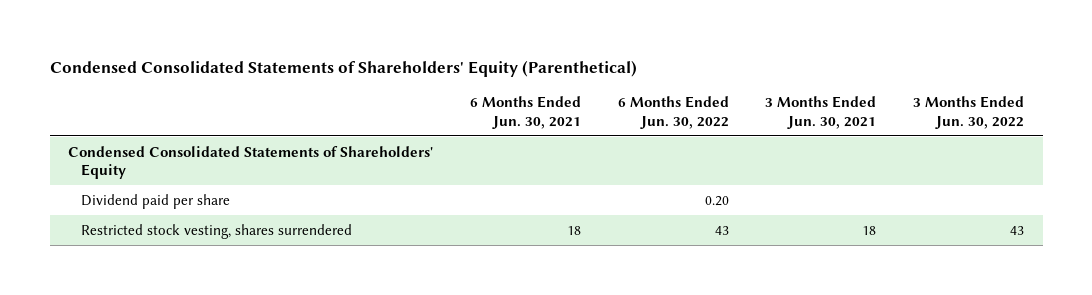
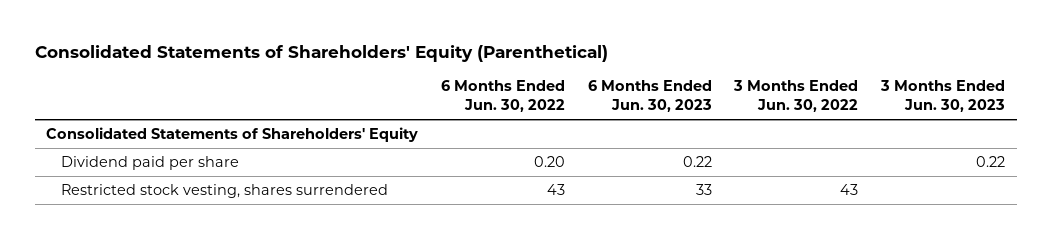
[49,59,637,77] Condensed Consolidated Statements of Shareholders' Equity (Parenthetical) -> [34,44,608,62] Consolidated Statements of Shareholders' Equity (Parenthetical)
[469,96,581,129] 6 Months Ended Jun. 30, 2021 -> none
[765,96,877,129] 3 Months Ended Jun. 30, 2021 -> none
none -> [587,80,712,113] 6 Months Ended Jun. 30, 2023
none -> [880,80,1006,113] 3 Months Ended Jun. 30, 2023
[68,145,434,180] Condensed Consolidated Statements of Shareholders' Equity -> [46,127,419,143] Consolidated Statements of Shareholders' Equity

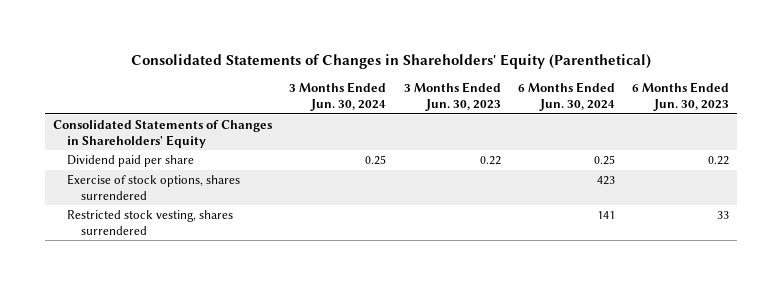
[34,44,608,62] Consolidated Statements of Shareholders' Equity (Parenthetical) -> [131,54,652,70] Consolidated Statements of Changes in Shareholders' Equity (Parenthetical)
[440,80,565,113] 6 Months Ended Jun. 30, 2022 -> none
[733,80,859,113] 3 Months Ended Jun. 30, 2022 -> none
none -> [289,82,387,112] 3 Months Ended Jun. 30, 2024
none -> [517,82,615,112] 6 Months Ended Jun. 30, 2024
[46,127,419,143] Consolidated Statements of Shareholders' Equity -> [53,120,273,148] Consolidated Statements of Changes in Shareholders' Equity
none -> [67,174,241,200] Exercise of stock options, shares surrendered

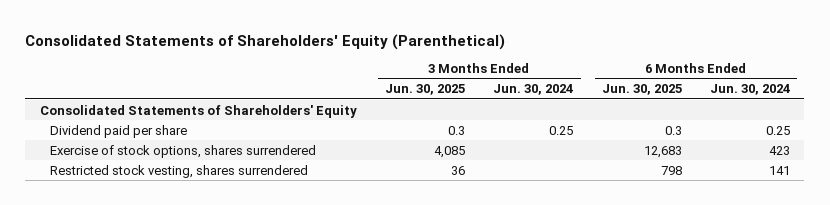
[131,54,652,70] Consolidated Statements of Changes in Shareholders' Equity (Parenthetical) -> [25,33,506,50] Consolidated Statements of Shareholders' Equity (Parenthetical)
[403,82,501,112] 3 Months Ended Jun. 30, 2023 -> none
[631,82,729,112] 6 Months Ended Jun. 30, 2023 -> none
none -> [385,84,466,96] Jun. 30, 2025
none -> [601,84,682,96] Jun. 30, 2025
[53,120,273,148] Consolidated Statements of Changes in Shareholders' Equity -> [39,104,357,118] Consolidated Statements of Shareholders' Equity

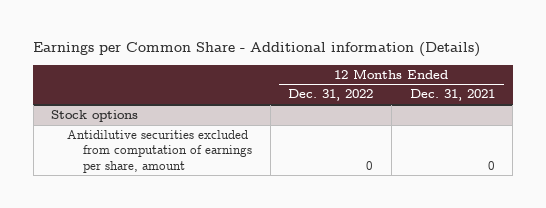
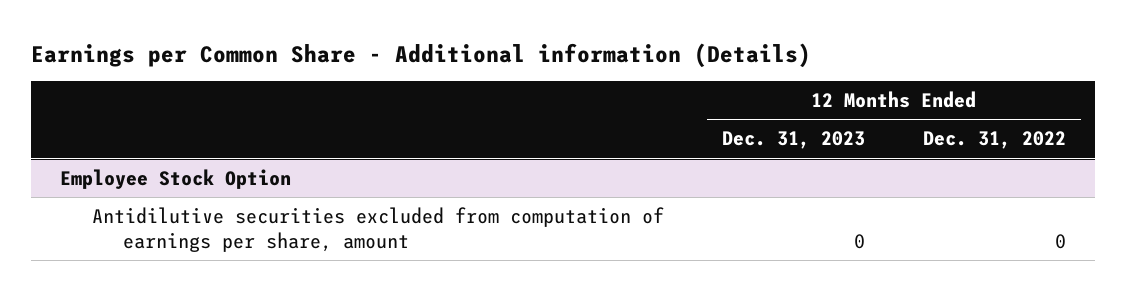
[409,89,495,102] Dec. 31, 2021 -> none
none -> [721,131,865,150] Dec. 31, 2023
[51,110,139,123] Stock options -> [60,168,292,189] Employee Stock Option

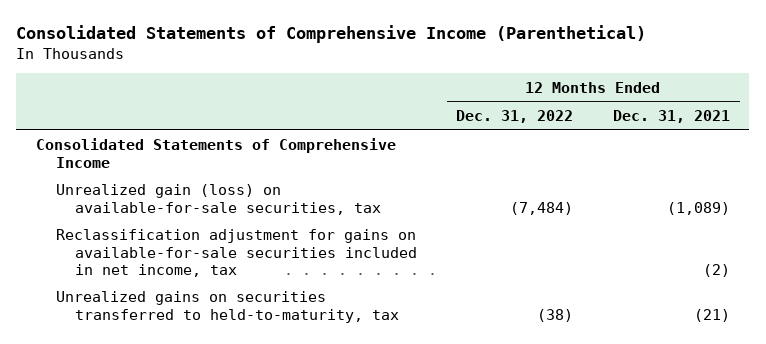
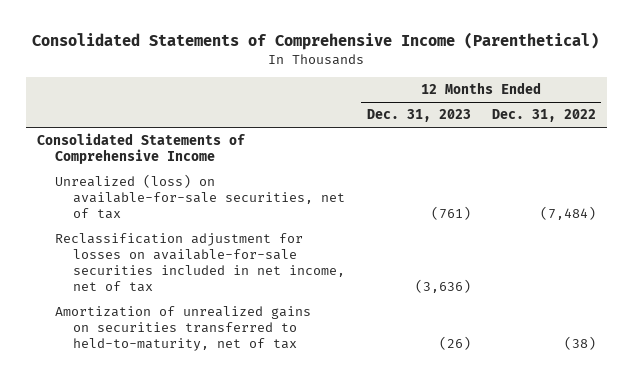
[612,109,730,123] Dec. 31, 2021 -> none
none -> [366,109,471,123] Dec. 31, 2023
[55,184,382,215] Unrealized gain (loss) on available-for-sale securities, tax -> [54,174,346,220] Unrealized (loss) on available-for-sale securities, net of tax
[55,229,418,277] Reclassification adjustment for gains on available-for-sale securities included in net income, tax -> [54,233,346,293] Reclassification adjustment for losses on available-for-sale securities included in net income, net of tax
[55,291,400,323] Unrealized gains on securities transferred to held-to-maturity, tax -> [54,306,311,352] Amortization of unrealized gains on securities transferred to held-to-maturity, net of tax

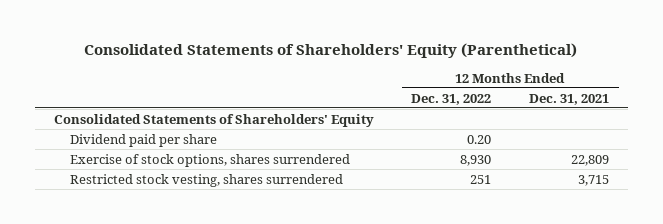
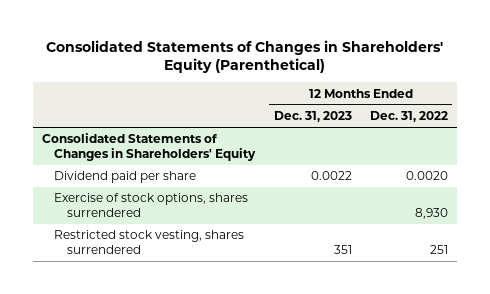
[84,42,578,58] Consolidated Statements of Shareholders' Equity (Parenthetical) -> [45,39,443,74] Consolidated Statements of Changes in Shareholders' Equity (Parenthetical)
[529,93,610,105] Dec. 31, 2021 -> none
none -> [273,111,352,123] Dec. 31, 2023
[53,113,374,127] Consolidated Statements of Shareholders' Equity -> [42,133,257,162] Consolidated Statements of Changes in Shareholders' Equity
[467,134,492,144] 0.20 -> [405,171,448,181] 0.0020

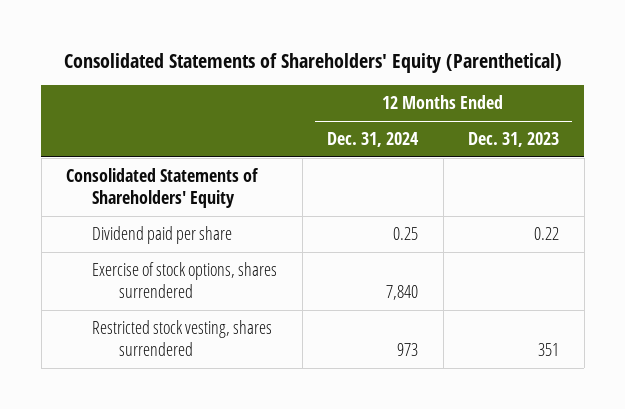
[45,39,443,74] Consolidated Statements of Changes in Shareholders' Equity (Parenthetical) -> [63,52,562,73] Consolidated Statements of Shareholders' Equity (Parenthetical)
[369,111,448,123] Dec. 31, 2022 -> none
none -> [327,132,420,148] Dec. 31, 2024
[42,133,257,162] Consolidated Statements of Changes in Shareholders' Equity -> [66,168,260,209] Consolidated Statements of Shareholders' Equity
[310,171,352,181] 0.0022 -> [534,227,560,241] 0.22

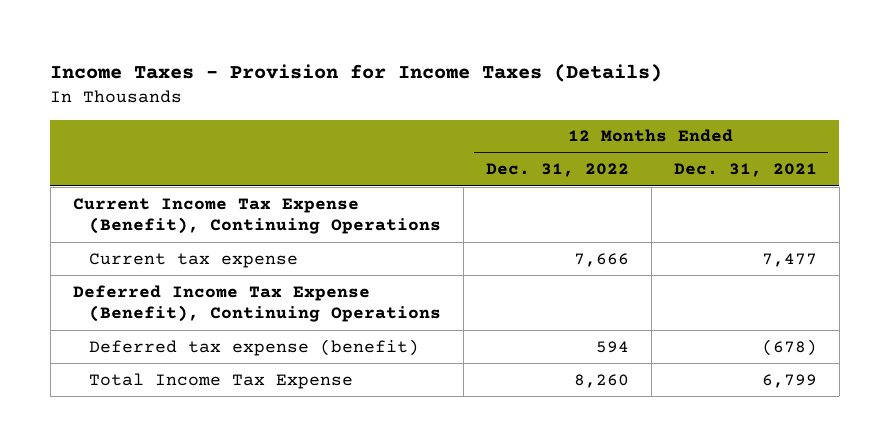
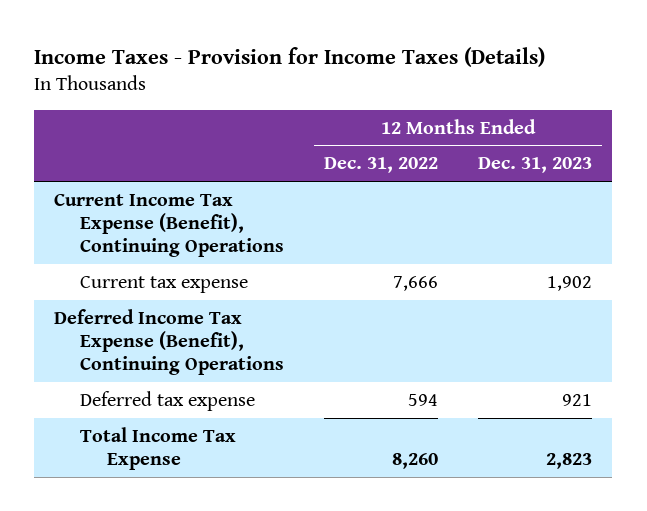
[673,163,817,178] Dec. 31, 2021 -> none
none -> [478,157,593,174] Dec. 31, 2023
[88,338,419,356] Deferred tax expense (benefit) -> [80,390,256,411] Deferred tax expense

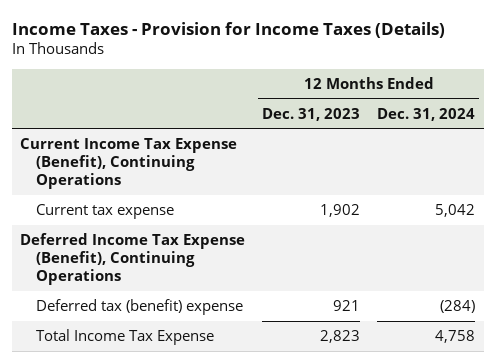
[324,157,439,174] Dec. 31, 2022 -> none
none -> [377,107,476,121] Dec. 31, 2024
[80,390,256,411] Deferred tax expense -> [35,298,243,315] Deferred tax (benefit) expense

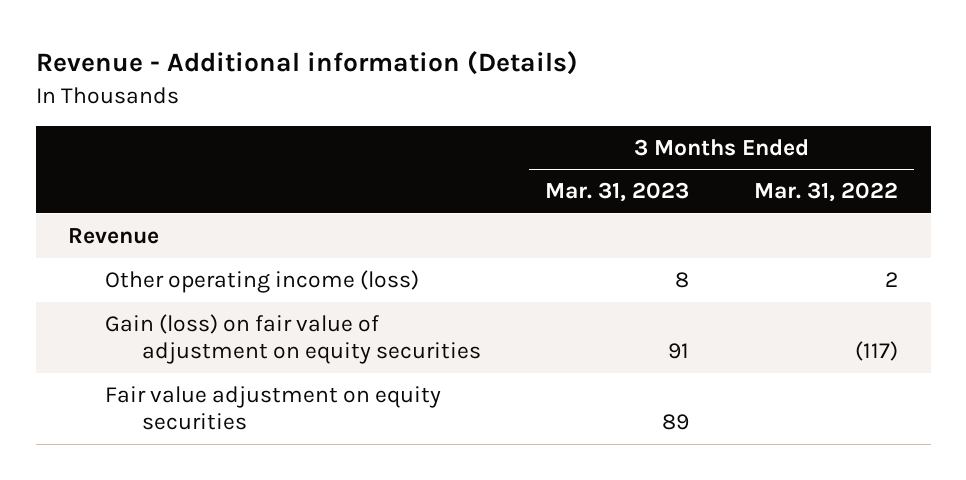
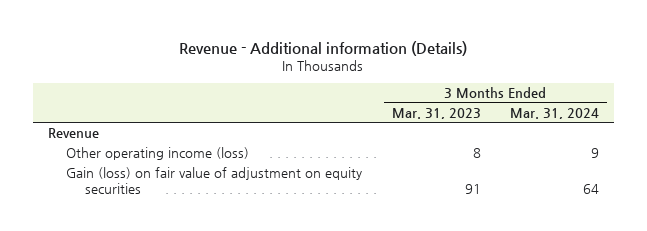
[754,182,899,203] Mar. 31, 2022 -> none
none -> [510,107,600,119] Mar. 31, 2024
[104,386,441,431] Fair value adjustment on equity securities -> none

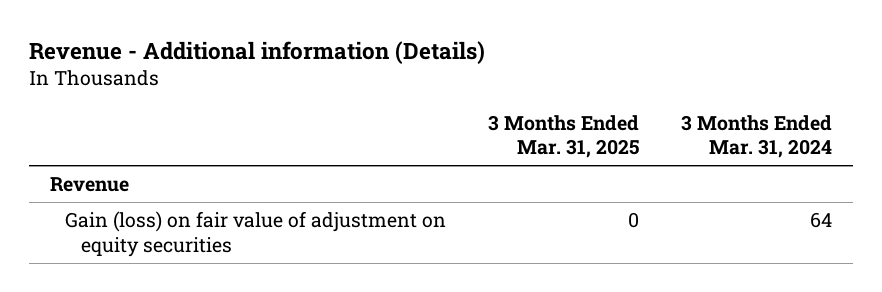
[391,107,481,119] Mar. 31, 2023 -> none
none -> [488,114,640,159] 3 Months Ended Mar. 31, 2025
[66,147,250,161] Other operating income (loss) -> none

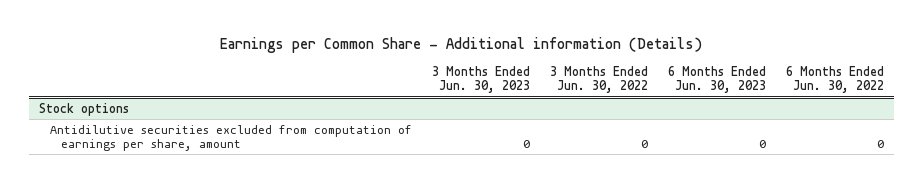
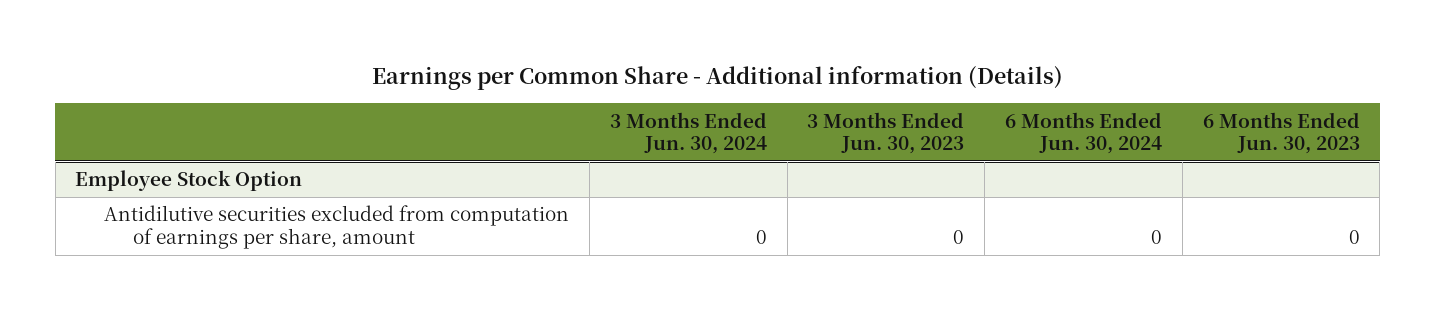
[549,65,648,94] 3 Months Ended Jun. 30, 2022 -> none
[785,65,884,94] 6 Months Ended Jun. 30, 2022 -> none
none -> [609,111,767,155] 3 Months Ended Jun. 30, 2024
none -> [1005,111,1163,155] 6 Months Ended Jun. 30, 2024
[39,102,130,116] Stock options -> [75,170,303,192] Employee Stock Option

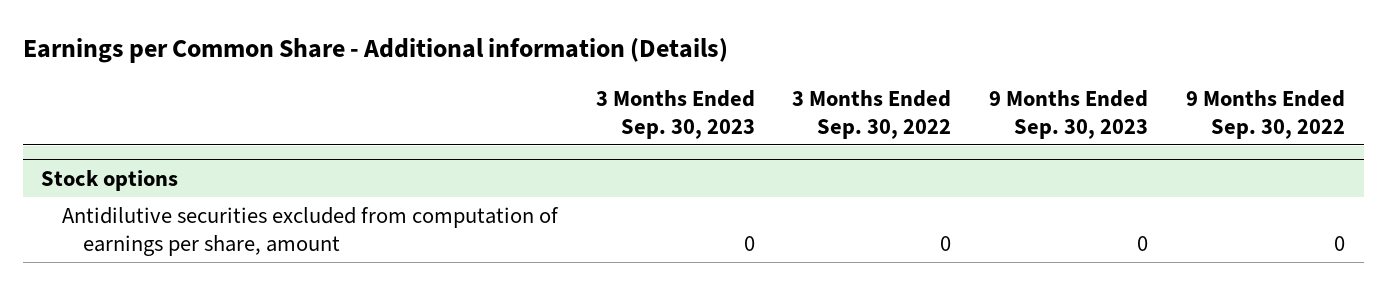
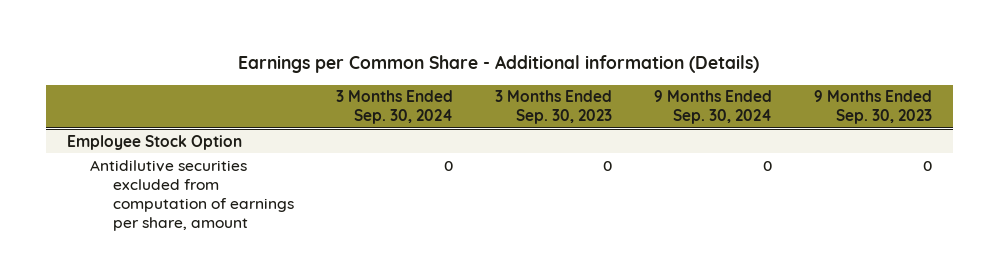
[792,89,952,139] 3 Months Ended Sep. 30, 2022 -> none
[1185,89,1345,139] 9 Months Ended Sep. 30, 2022 -> none
none -> [336,90,454,125] 3 Months Ended Sep. 30, 2024
none -> [654,90,773,125] 9 Months Ended Sep. 30, 2024
[41,169,179,191] Stock options -> [66,134,242,150] Employee Stock Option

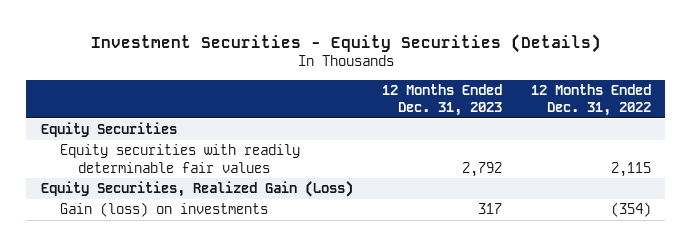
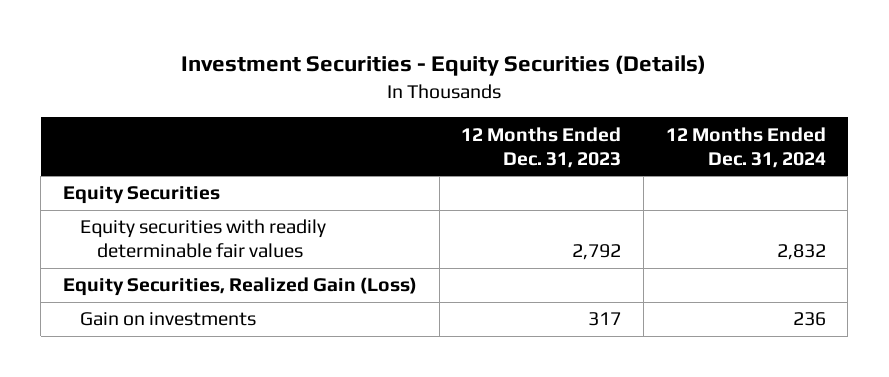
[530,83,651,117] 12 Months Ended Dec. 31, 2022 -> none
none -> [665,126,826,168] 12 Months Ended Dec. 31, 2024
[59,202,268,218] Gain (loss) on investments -> [79,312,256,327] Gain on investments

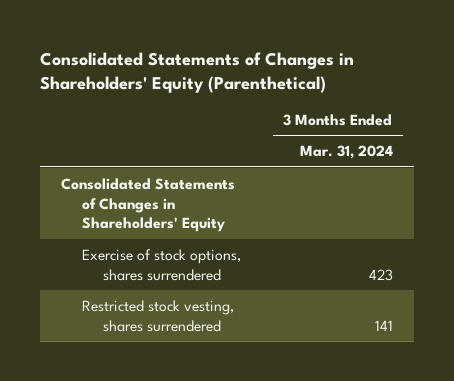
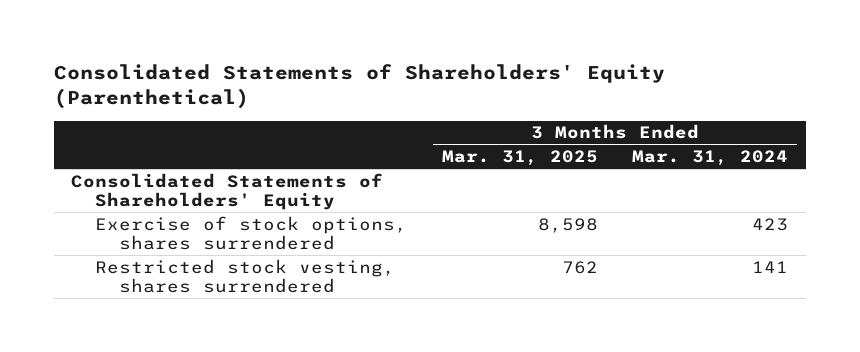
[40,51,355,93] Consolidated Statements of Changes in Shareholders' Equity (Parenthetical) -> [53,64,665,110] Consolidated Statements of Shareholders' Equity (Parenthetical)
none -> [441,149,598,166] Mar. 31, 2025
[61,177,236,233] Consolidated Statements of Changes in Shareholders' Equity -> [71,172,384,210] Consolidated Statements of Shareholders' Equity

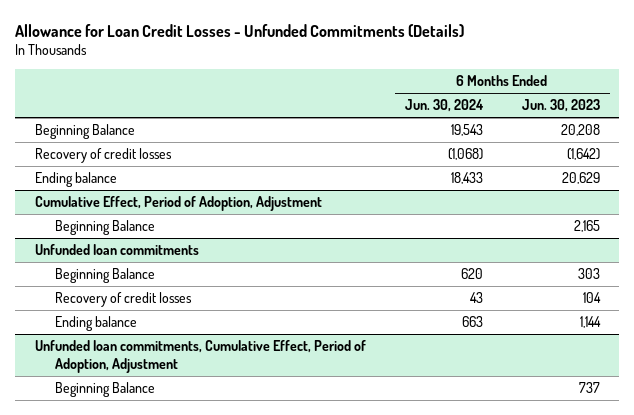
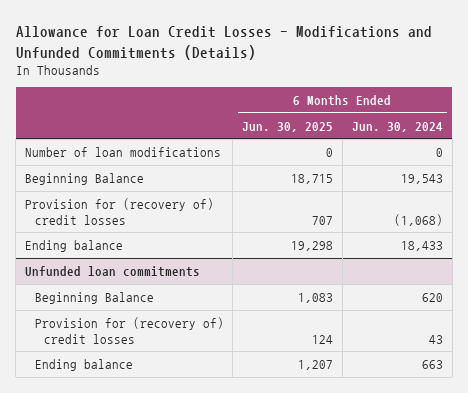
[14,23,464,37] Allowance for Loan Credit Losses - Unfunded Commitments (Details) -> [15,26,432,60] Allowance for Loan Credit Losses - Modifications and Unfunded Commitments (Details)
[521,99,600,113] Jun. 30, 2023 -> none
none -> [242,121,334,132] Jun. 30, 2025
none -> [25,146,222,157] Number of loan modifications
[34,148,172,164] Recovery of credit losses -> [25,197,215,225] Provision for (recovery of) credit losses
[34,196,322,212] Cumulative Effect, Period of Adoption, Adjustment -> none
[54,220,155,236] Beginning Balance -> none
[54,292,192,308] Recovery of credit losses -> [34,316,224,344] Provision for (recovery of) credit losses
[34,340,366,373] Unfunded loan commitments, Cumulative Effect, Period of Adoption, Adjustment -> none
[54,382,155,398] Beginning Balance -> none

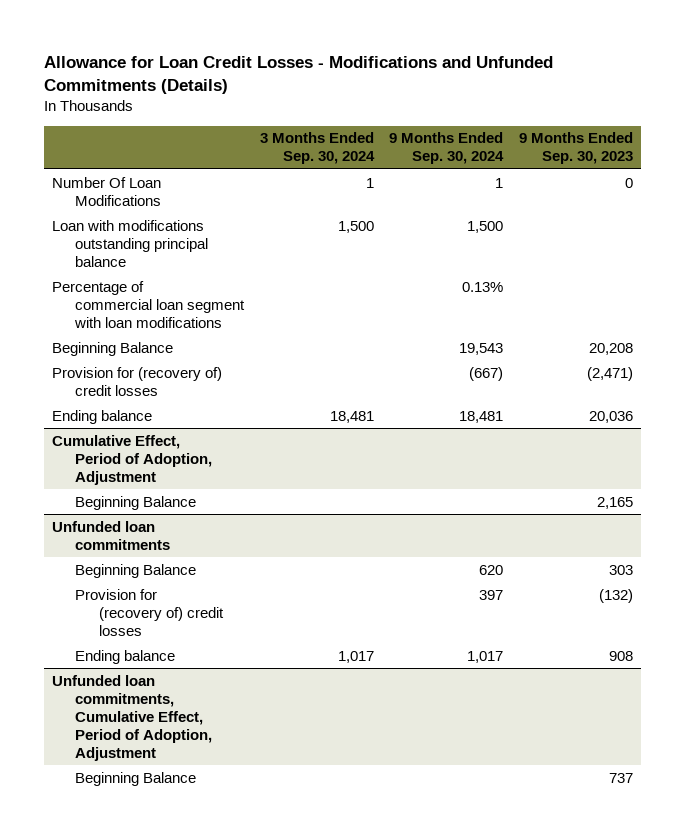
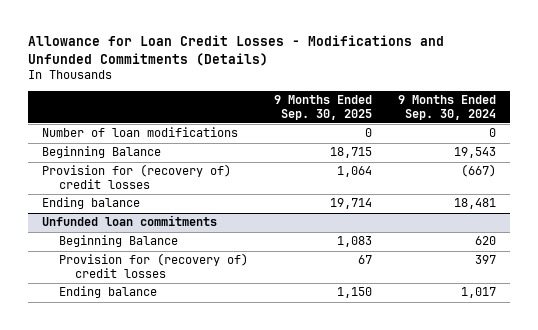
[259,132,375,165] 3 Months Ended Sep. 30, 2024 -> none
[518,132,633,165] 9 Months Ended Sep. 30, 2023 -> none
none -> [274,95,373,120] 9 Months Ended Sep. 30, 2025
[52,219,209,267] Loan with modifications outstanding principal balance -> none
[52,280,246,328] Percentage of commercial loan segment with loan modifications -> none
[52,176,162,206] Number Of Loan Modifications -> [41,127,238,138] Number of loan modifications
[495,177,504,188] 1 -> [489,128,497,138] 0
[52,434,213,485] Cumulative Effect, Period of Adoption, Adjustment -> none
[75,495,197,510] Beginning Balance -> none
[52,674,213,762] Unfunded loan commitments, Cumulative Effect, Period of Adoption, Adjustment -> none
[75,771,197,786] Beginning Balance -> none

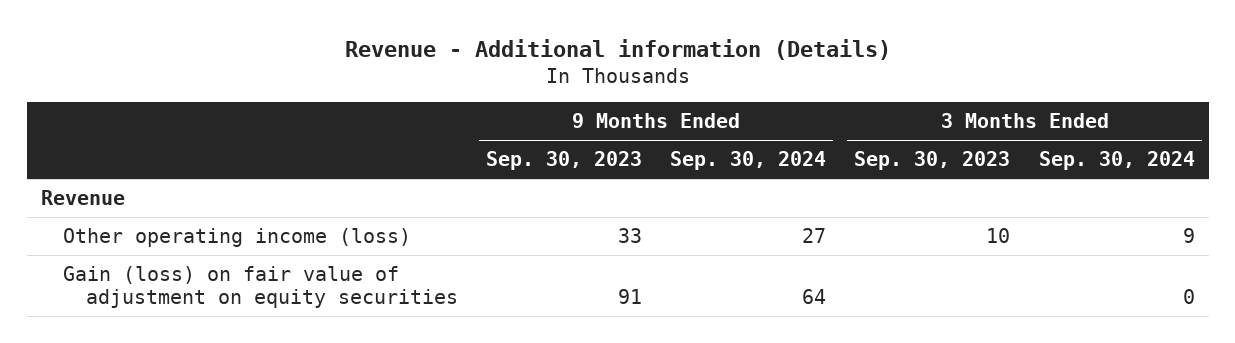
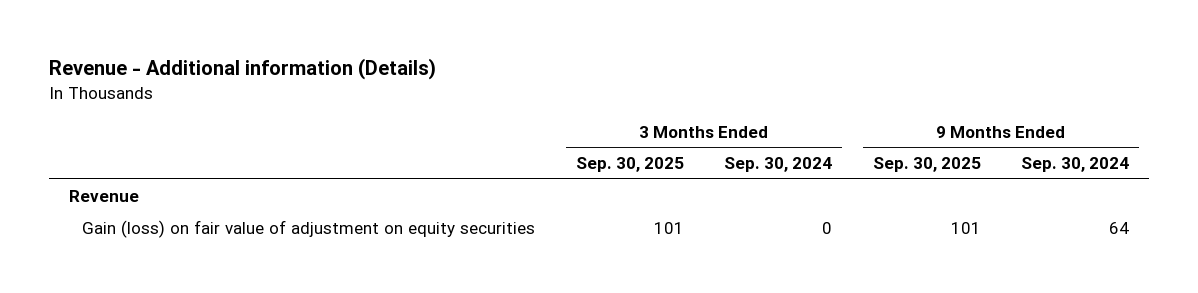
[486,151,643,171] Sep. 30, 2023 -> none
[854,151,1011,171] Sep. 30, 2023 -> none
none -> [575,157,684,173] Sep. 30, 2025
none -> [872,157,981,173] Sep. 30, 2025
[63,228,412,248] Other operating income (loss) -> none

